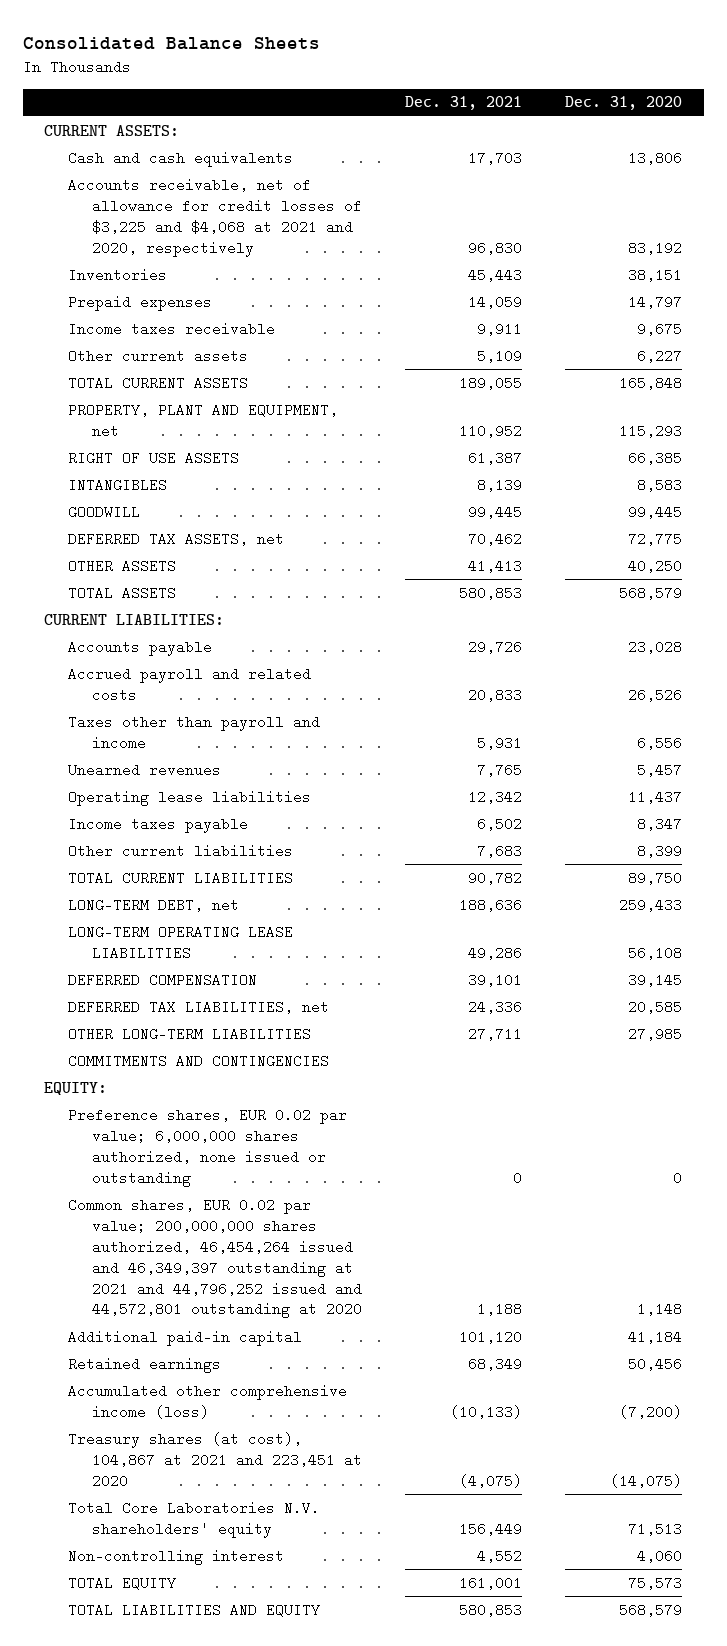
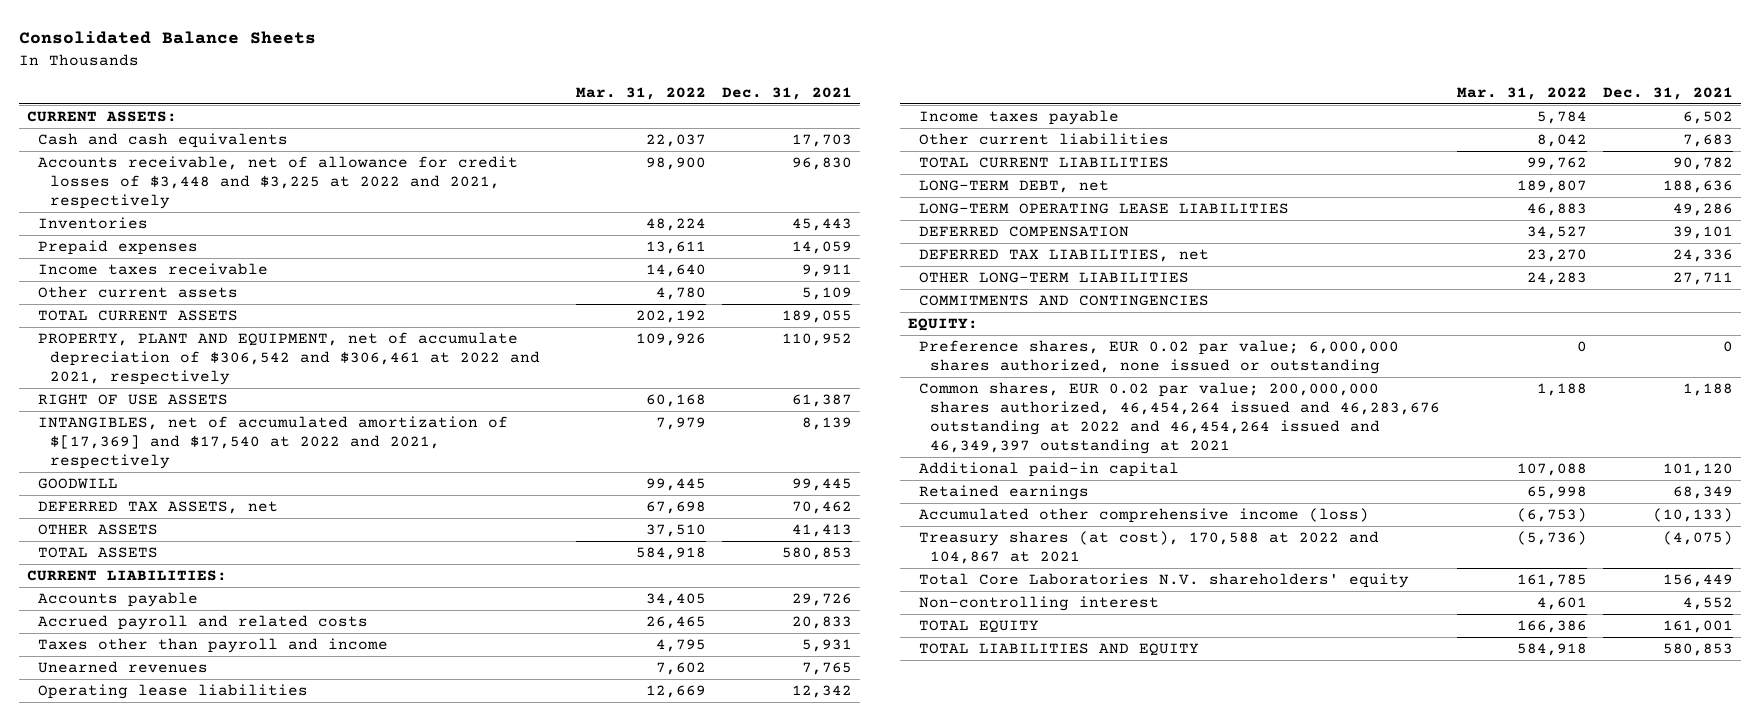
[565,96,683,111] Dec. 31, 2020 -> none
none -> [575,86,706,100] Mar. 31, 2022
[68,177,363,257] Accounts receivable, net of allowance for credit losses of $3,225 and $4,068 at 2021 and 2020, respectively -> [38,156,519,210] Accounts receivable, net of allowance for credit losses of $3,448 and $3,225 at 2022 and 2021, respectively
[68,402,339,438] PROPERTY, PLANT AND EQUIPMENT, net -> [38,332,540,386] PROPERTY, PLANT AND EQUIPMENT, net of accumulate depreciation of $306,542 and $306,461 at 2022 and 2021, respectively
[68,477,168,492] INTANGIBLES -> [38,416,509,470] INTANGIBLES, net of accumulated amortization of $[17,369] and $17,540 at 2022 and 2021, respectively
[68,1197,363,1319] Common shares, EUR 0.02 par value; 200,000,000 shares authorized, 46,454,264 issued and 46,349,397 outstanding at 2021 and 44,796,252 issued and 44,572,801 outstanding at 2020 -> [919,382,1441,455] Common shares, EUR 0.02 par value; 200,000,000 shares authorized, 46,454,264 issued and 46,283,676 outstanding at 2022 and 46,454,264 issued and 46,349,397 outstanding at 2021
[68,1431,363,1488] Treasury shares (at cost), 104,867 at 2021 and 223,451 at 2020 -> [919,531,1380,565] Treasury shares (at cost), 170,588 at 2022 and 104,867 at 2021

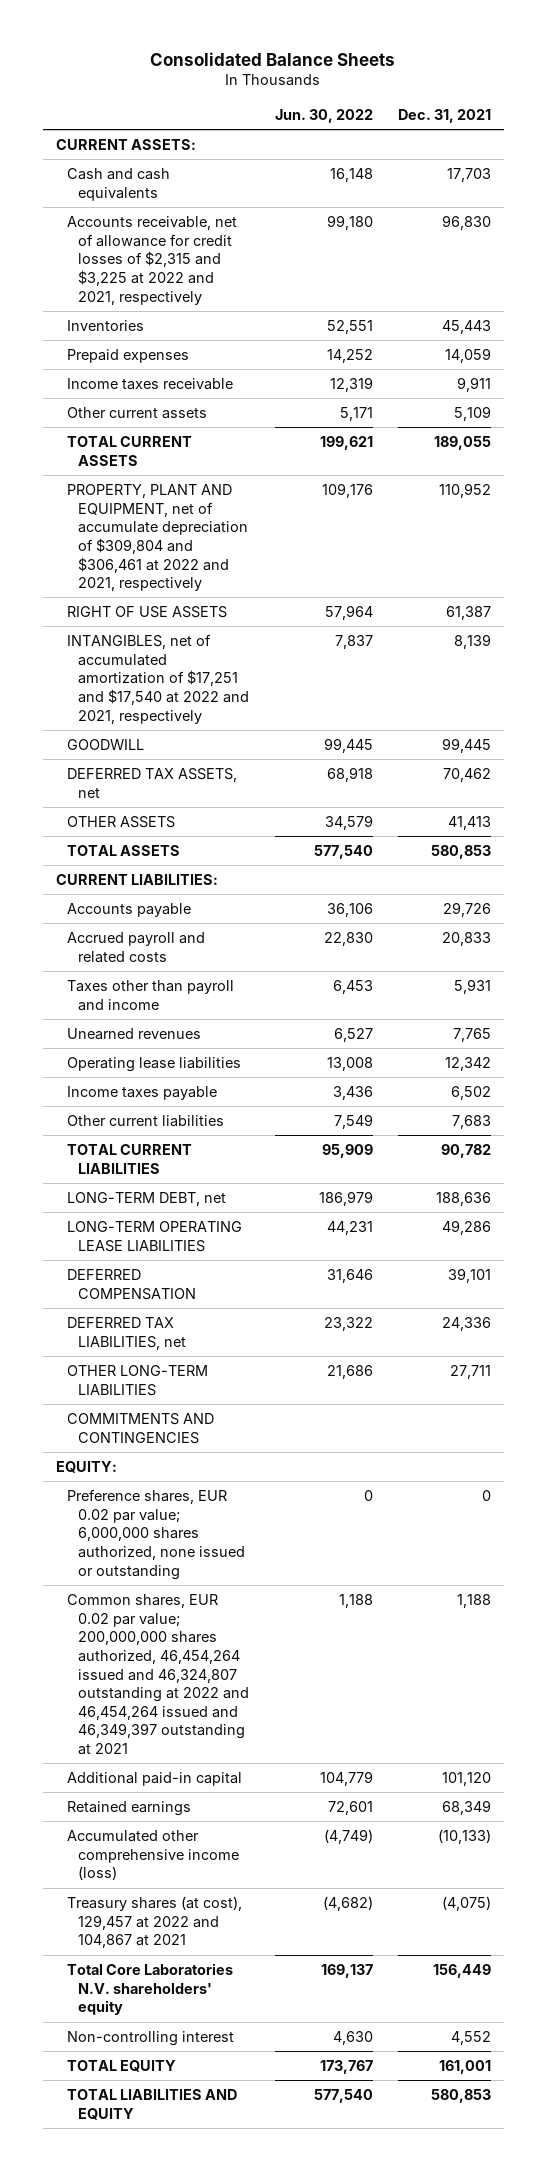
[575,86,706,100] Mar. 31, 2022 -> none
none -> [274,109,373,124] Jun. 30, 2022
[38,156,519,210] Accounts receivable, net of allowance for credit losses of $3,448 and $3,225 at 2022 and 2021, respectively -> [66,216,237,305] Accounts receivable, net of allowance for credit losses of $2,315 and $3,225 at 2022 and 2021, respectively
[38,332,540,386] PROPERTY, PLANT AND EQUIPMENT, net of accumulate depreciation of $306,542 and $306,461 at 2022 and 2021, respectively -> [66,484,249,592] PROPERTY, PLANT AND EQUIPMENT, net of accumulate depreciation of $309,804 and $306,461 at 2022 and 2021, respectively
[38,416,509,470] INTANGIBLES, net of accumulated amortization of $[17,369] and $17,540 at 2022 and 2021, respectively -> [66,634,250,724] INTANGIBLES, net of accumulated amortization of $17,251 and $17,540 at 2022 and 2021, respectively
[919,382,1441,455] Common shares, EUR 0.02 par value; 200,000,000 shares authorized, 46,454,264 issued and 46,283,676 outstanding at 2022 and 46,454,264 issued and 46,349,397 outstanding at 2021 -> [66,1594,250,1756] Common shares, EUR 0.02 par value; 200,000,000 shares authorized, 46,454,264 issued and 46,324,807 outstanding at 2022 and 46,454,264 issued and 46,349,397 outstanding at 2021
[919,531,1380,565] Treasury shares (at cost), 170,588 at 2022 and 104,867 at 2021 -> [66,1896,242,1949] Treasury shares (at cost), 129,457 at 2022 and 104,867 at 2021

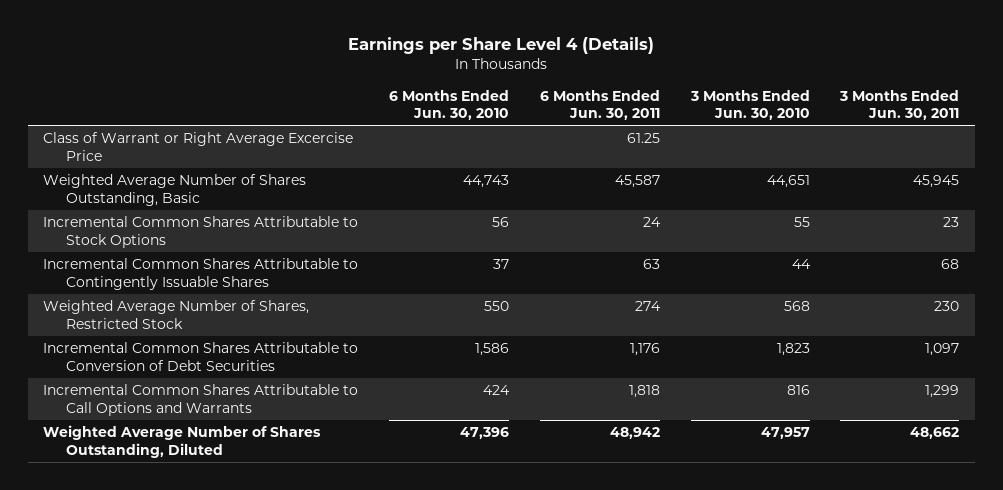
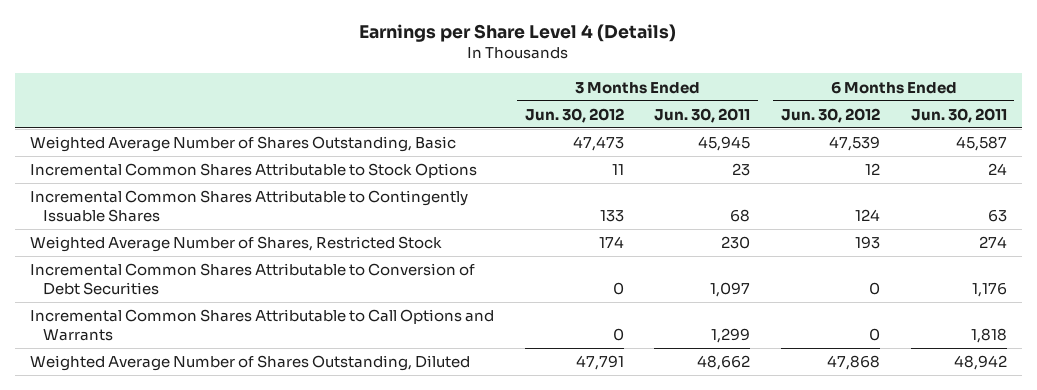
[389,89,510,120] 6 Months Ended Jun. 30, 2010 -> none
[689,89,810,120] 3 Months Ended Jun. 30, 2010 -> none
none -> [524,107,624,123] Jun. 30, 2012
none -> [781,107,881,123] Jun. 30, 2012
[43,132,354,161] Class of Warrant or Right Average Excercise Price -> none

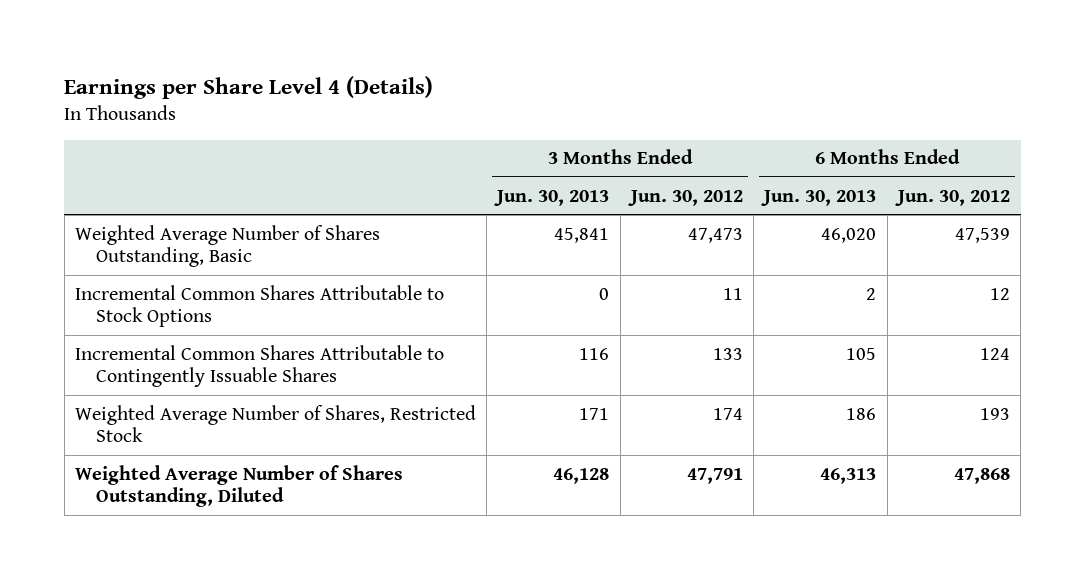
[654,107,751,123] Jun. 30, 2011 -> none
[910,107,1007,123] Jun. 30, 2011 -> none
none -> [494,189,610,206] Jun. 30, 2013
none -> [761,189,877,206] Jun. 30, 2013
[30,263,476,296] Incremental Common Shares Attributable to Conversion of Debt Securities -> none
[30,309,495,342] Incremental Common Shares Attributable to Call Options and Warrants -> none

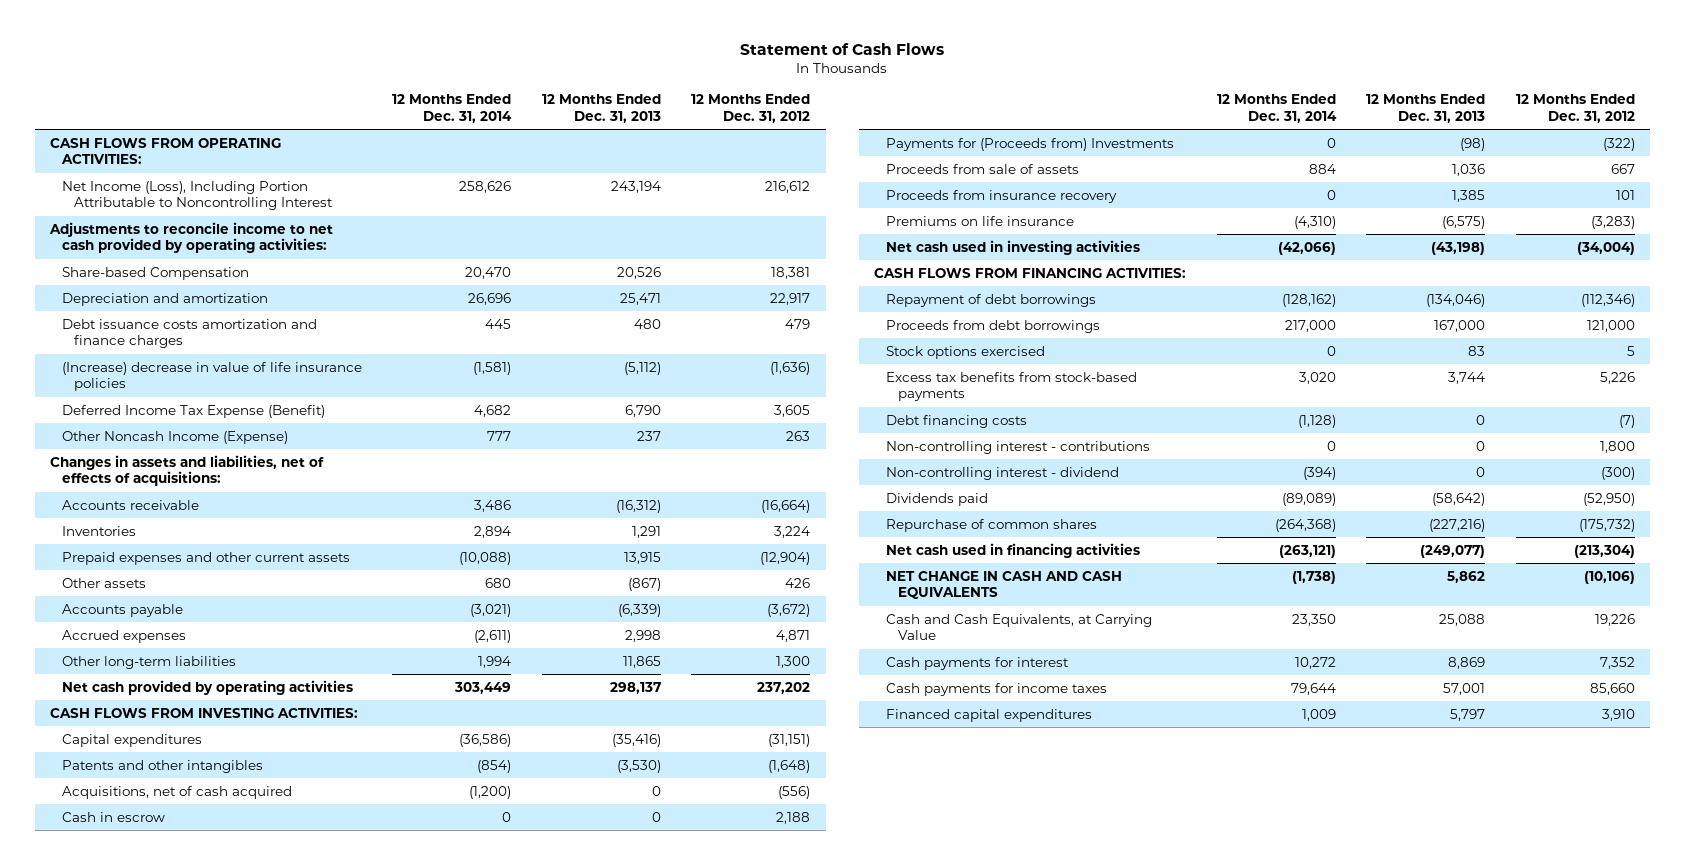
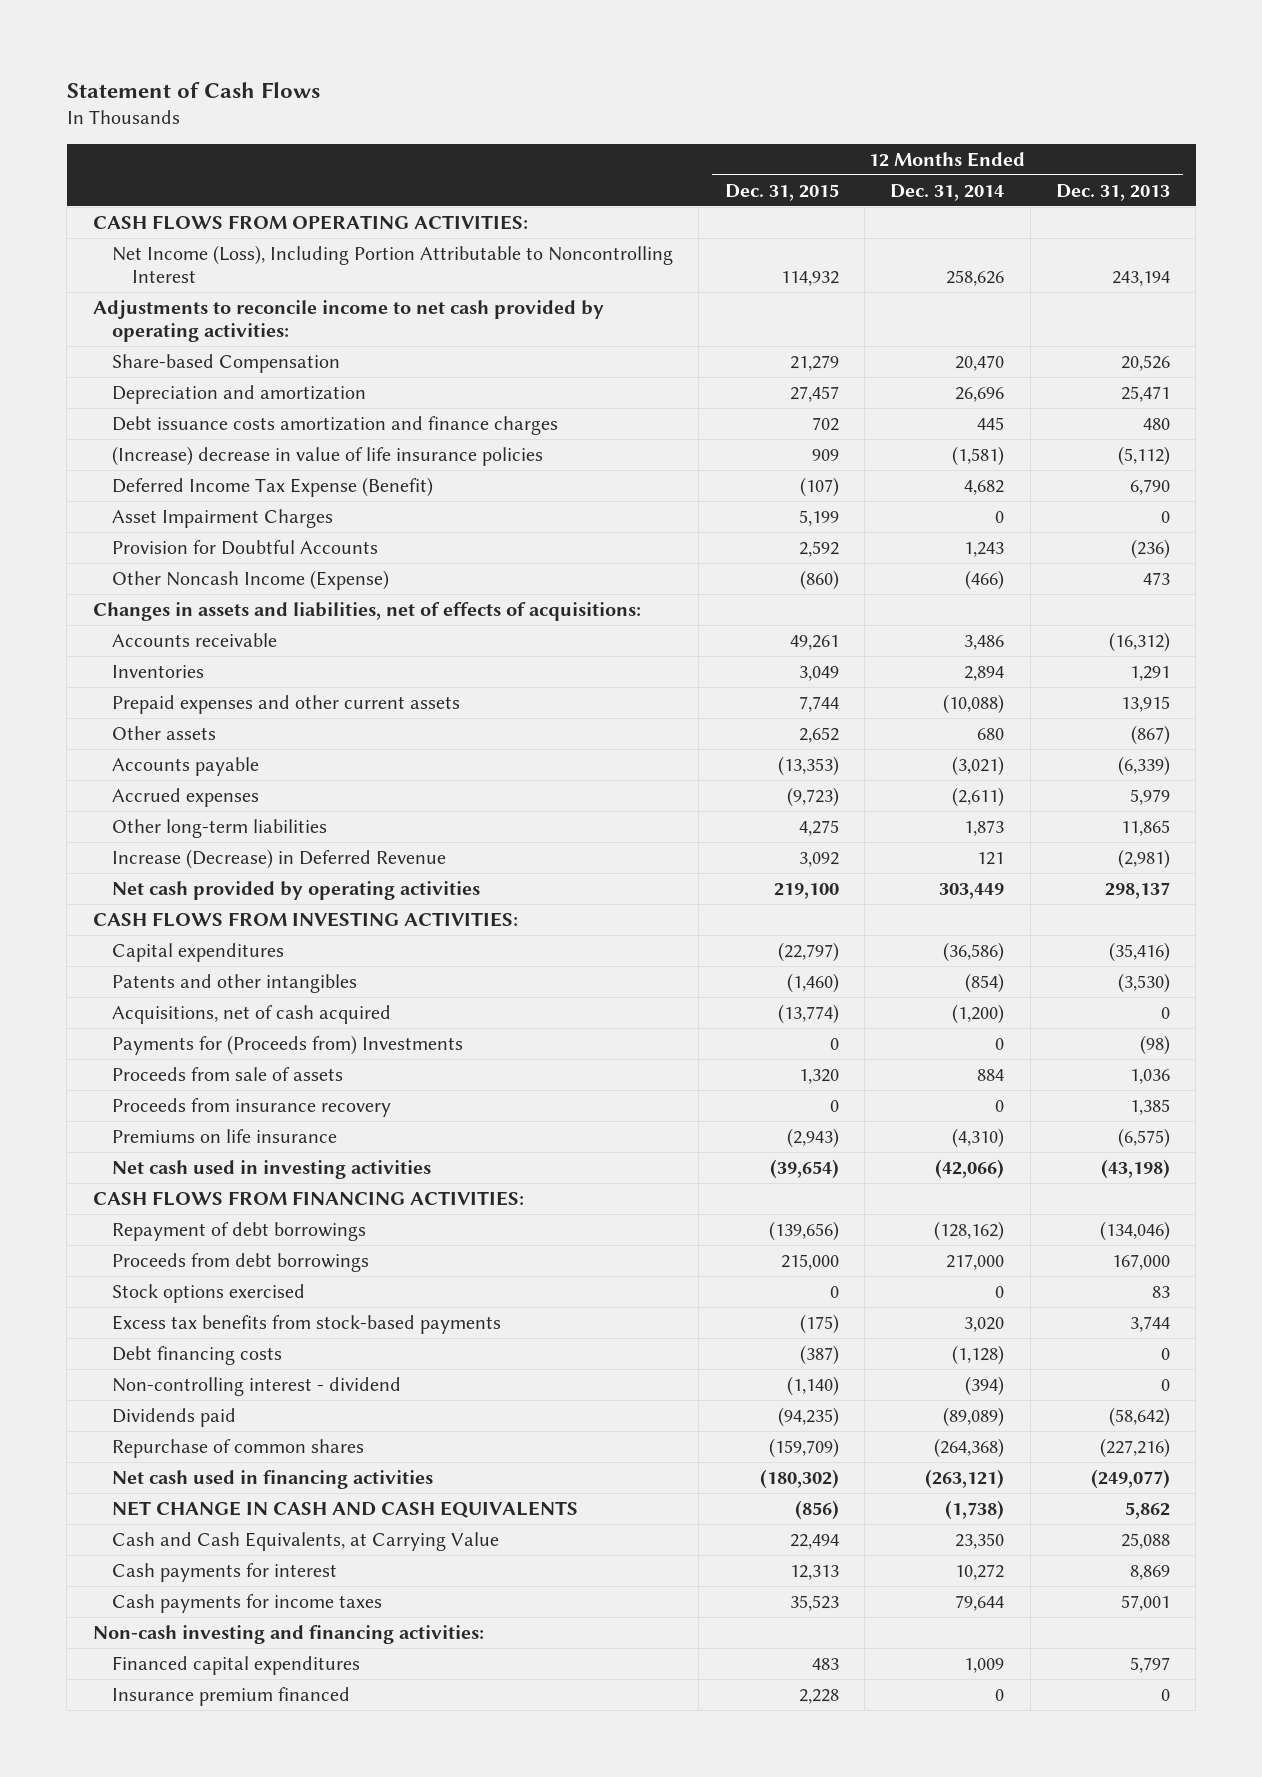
[691,94,811,123] 12 Months Ended Dec. 31, 2012 -> none
none -> [724,183,839,201] Dec. 31, 2015
none -> [112,508,334,528] Asset Impairment Charges
none -> [112,539,379,555] Provision for Doubtful Accounts
[487,430,512,441] 777 -> [965,569,1005,590] (466)
[636,430,661,441] 237 -> [1142,571,1170,585] 473
[624,629,661,642] 2,998 -> [1129,788,1170,805] 5,979
[478,655,512,668] 1,994 -> [964,819,1005,836] 1,873
none -> [112,848,447,869] Increase (Decrease) in Deferred Revenue
[61,811,165,822] Cash in escrow -> none
[886,440,1151,454] Non-controlling interest - contributions -> none
none -> [92,1624,484,1644] Non-cash investing and financing activities:
none -> [112,1686,351,1706] Insurance premium financed

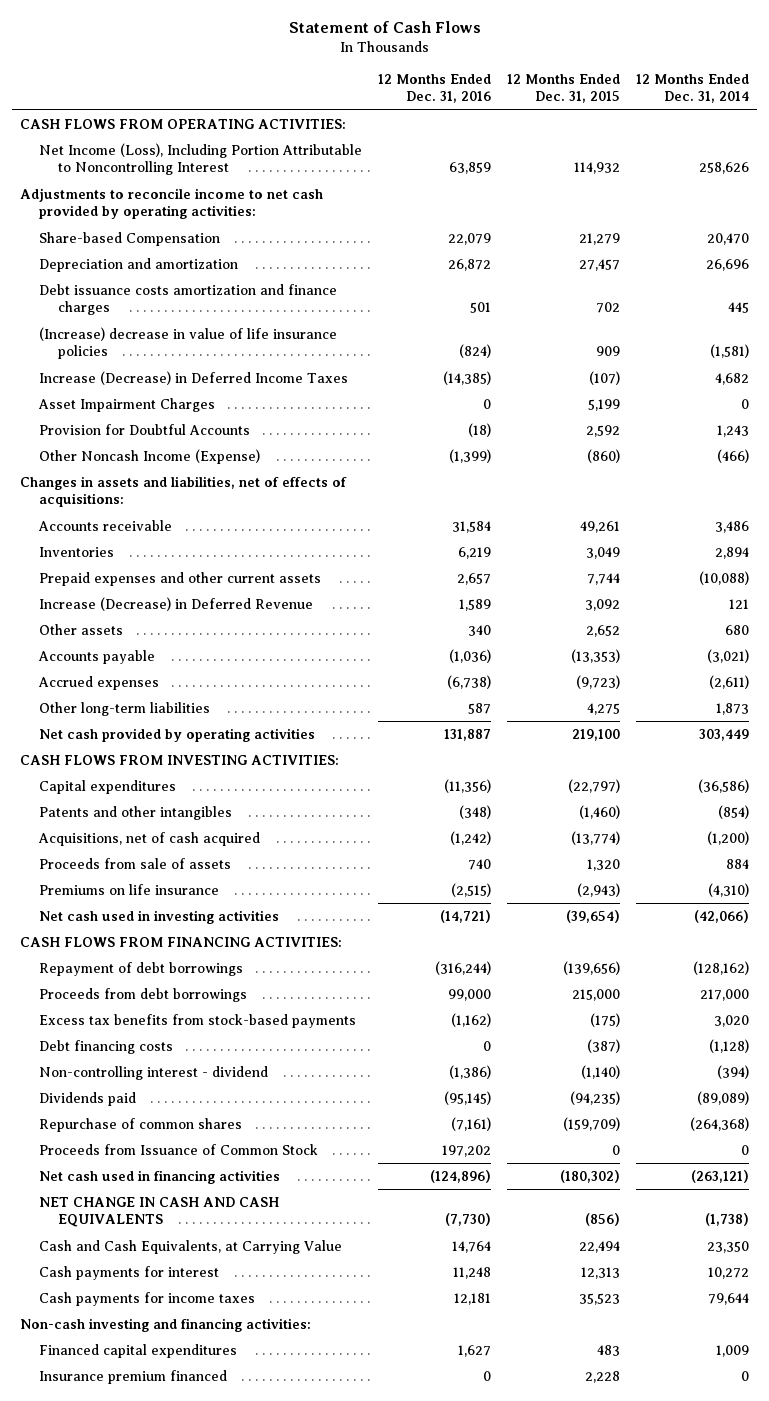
[1055,183,1170,201] Dec. 31, 2013 -> none
none -> [378,73,492,104] 12 Months Ended Dec. 31, 2016
[112,476,434,497] Deferred Income Tax Expense (Benefit) -> [38,370,348,385] Increase (Decrease) in Deferred Income Taxes
[112,848,447,869] Increase (Decrease) in Deferred Revenue -> [38,596,313,611] Increase (Decrease) in Deferred Revenue
[112,1034,464,1055] Payments for (Proceeds from) Investments -> none
[112,1097,392,1117] Proceeds from insurance recovery -> none
[112,1283,306,1303] Stock options exercised -> none
none -> [38,1143,318,1155] Proceeds from Issuance of Common Stock

